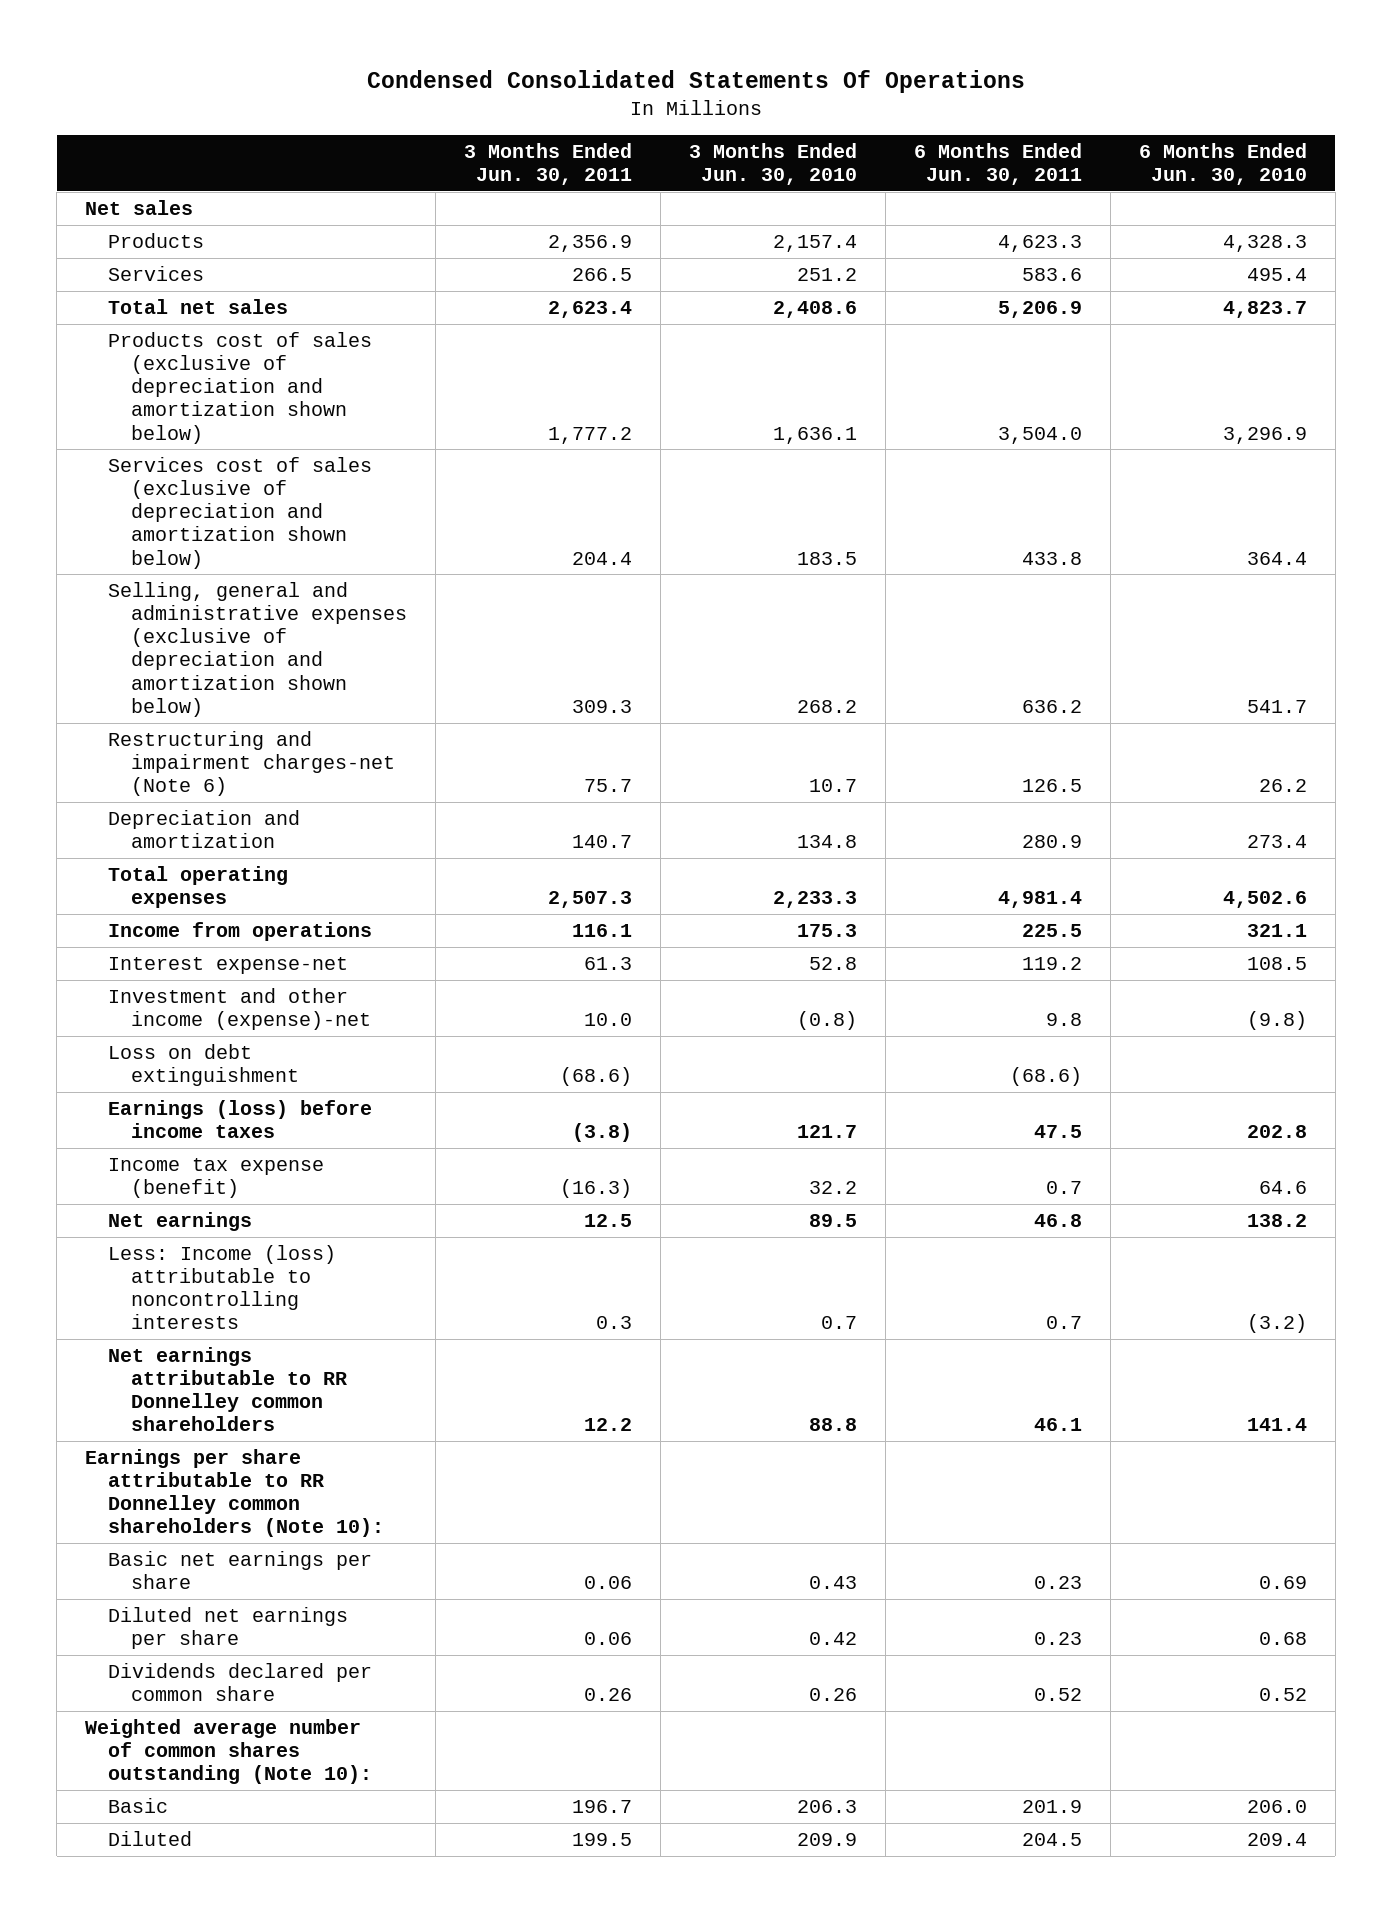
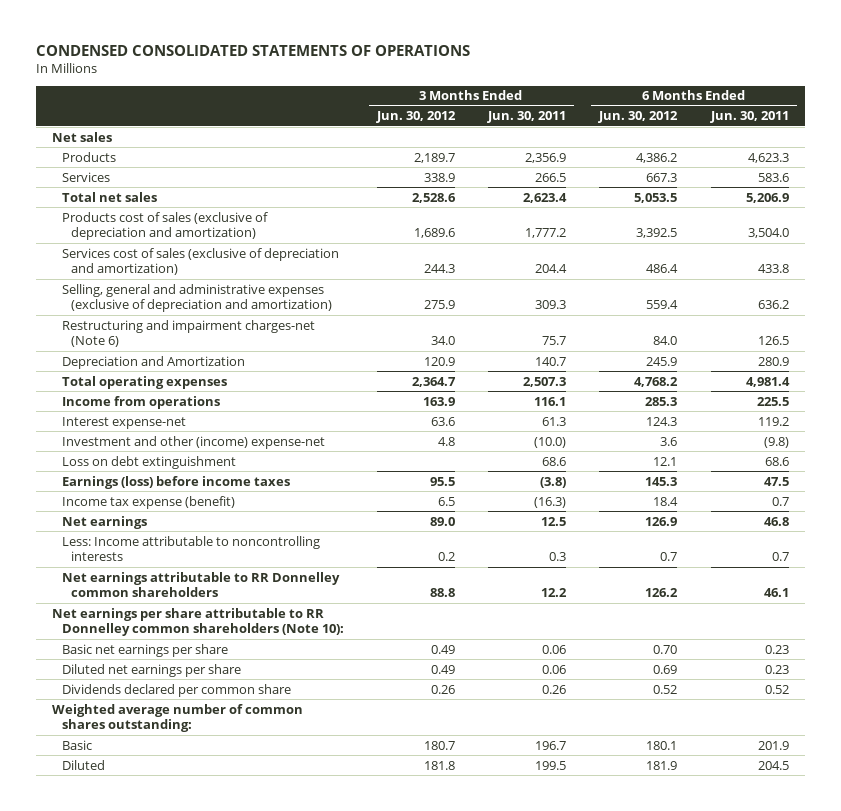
[367,69,1026,93] Condensed Consolidated Statements Of Operations -> [35,44,470,56] CONDENSED CONSOLIDATED STATEMENTS OF OPERATIONS
[688,142,857,185] 3 Months Ended Jun. 30, 2010 -> none
[1138,142,1307,185] 6 Months Ended Jun. 30, 2010 -> none
none -> [375,111,456,124] Jun. 30, 2012
none -> [598,111,679,124] Jun. 30, 2012
[108,331,373,444] Products cost of sales (exclusive of depreciation and amortization shown below) -> [61,211,268,241] Products cost of sales (exclusive of depreciation and amortization)
[108,456,373,569] Services cost of sales (exclusive of depreciation and amortization shown below) -> [61,247,339,276] Services cost of sales (exclusive of depreciation and amortization)
[108,581,408,717] Selling, general and administrative expenses (exclusive of depreciation and amortization shown below) -> [61,283,332,313] Selling, general and administrative expenses (exclusive of depreciation and amortization)
[108,809,301,849] Depreciation and amortization -> [61,355,245,369] Depreciation and Amortization
[108,987,372,1031] Investment and other income (expense)-net -> [61,435,325,449] Investment and other (income) expense-net
[583,1013,632,1027] 10.0 -> [534,436,567,448] (10.0)
[1045,1013,1082,1027] 9.8 -> [763,436,789,448] (9.8)
[559,1067,632,1087] (68.6) -> [542,456,567,466] 68.6
[1009,1067,1082,1087] (68.6) -> [764,456,789,466] 68.6
[108,1244,337,1330] Less: Income (loss) attributable to noncontrolling interests -> [61,535,320,562] Less: Income attributable to noncontrolling interests
[85,1448,385,1538] Earnings per share attributable to RR Donnelley common shareholders (Note 10): -> [52,607,344,637] Net earnings per share attributable to RR Donnelley common shareholders (Note 10):
[85,1718,373,1785] Weighted average number of common shares outstanding (Note 10): -> [52,703,304,733] Weighted average number of common shares outstanding:

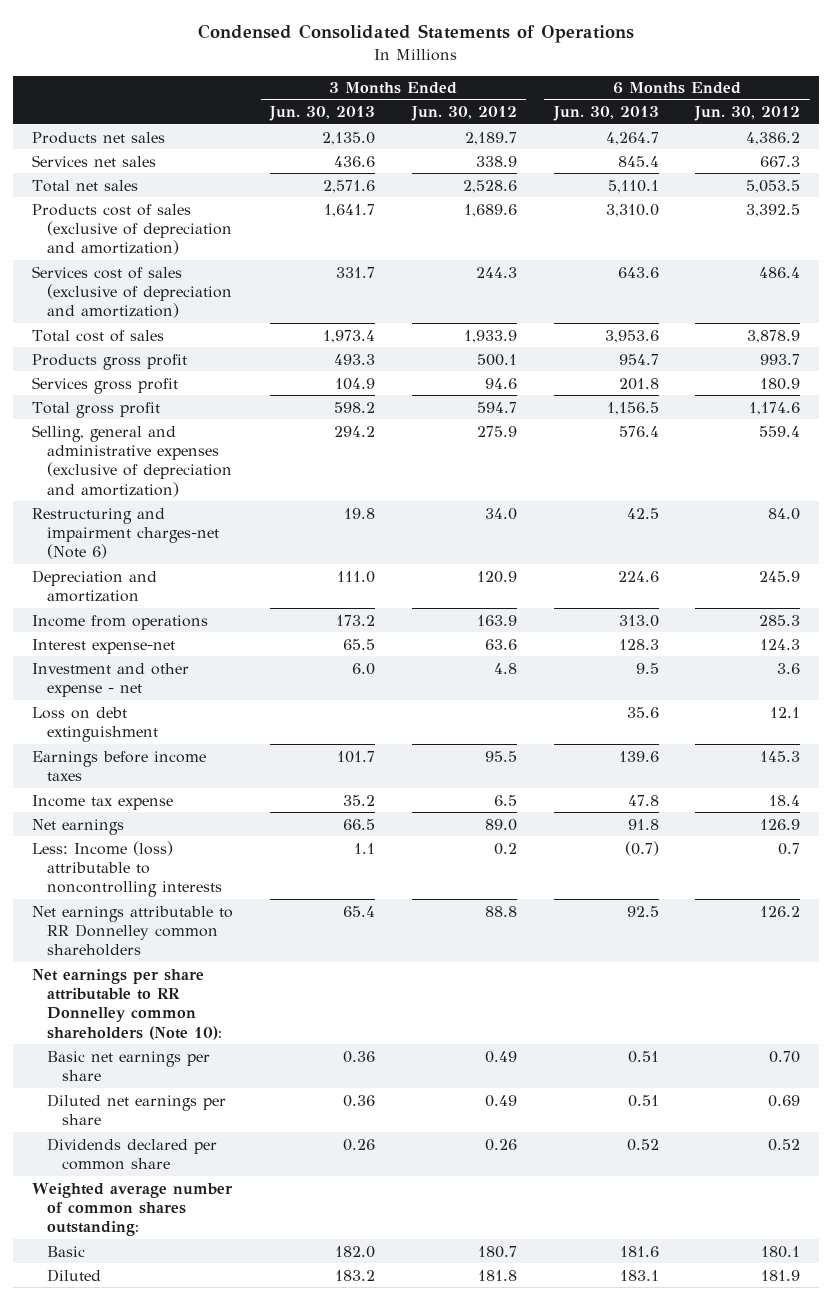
[35,44,470,56] CONDENSED CONSOLIDATED STATEMENTS OF OPERATIONS -> [198,24,635,44] Condensed Consolidated Statements of Operations
[487,111,567,124] Jun. 30, 2011 -> none
[709,111,789,124] Jun. 30, 2011 -> none
none -> [268,106,375,122] Jun. 30, 2013
none -> [552,106,659,122] Jun. 30, 2013
[52,131,113,142] Net sales -> none
[61,151,116,162] Products -> [31,131,165,144] Products net sales
[61,171,110,182] Services -> [31,154,156,167] Services net sales
none -> [31,329,164,342] Total cost of sales
none -> [31,353,187,370] Products gross profit
none -> [31,376,178,394] Services gross profit
none -> [31,401,160,418] Total gross profit
[61,375,227,389] Total operating expenses -> none
[61,355,245,369] Depreciation and Amortization -> [31,569,157,602] Depreciation and amortization
[61,435,325,449] Investment and other (income) expense-net -> [31,662,189,697] Investment and other expense - net
[61,475,290,489] Earnings (loss) before income taxes -> [31,750,206,781] Earnings before income taxes
[61,495,235,509] Income tax expense (benefit) -> [31,794,173,810] Income tax expense
[61,535,320,562] Less: Income attributable to noncontrolling interests -> [31,840,222,898] Less: Income (loss) attributable to noncontrolling interests

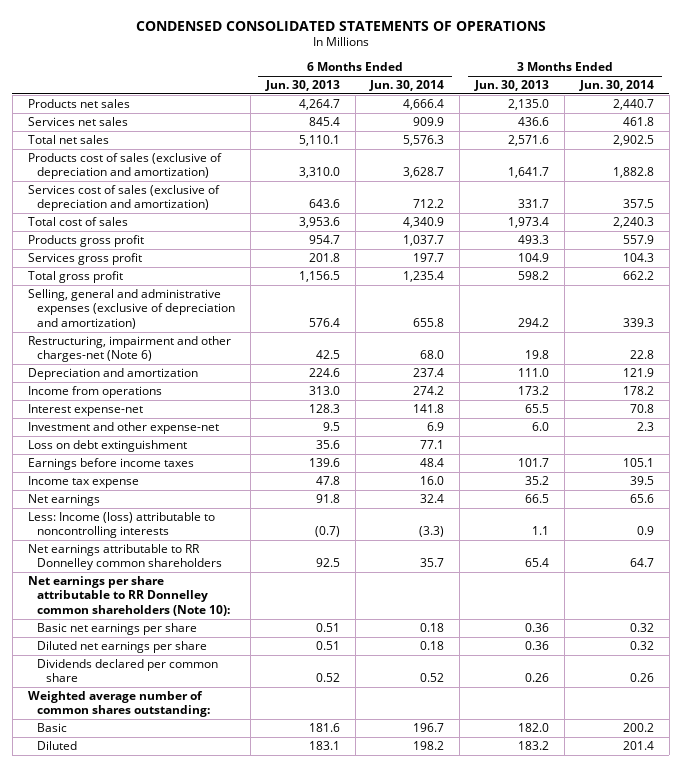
[198,24,635,44] Condensed Consolidated Statements of Operations -> [135,20,546,31] CONDENSED CONSOLIDATED STATEMENTS OF OPERATIONS
[410,106,517,122] Jun. 30, 2012 -> none
[694,106,801,122] Jun. 30, 2012 -> none
none -> [369,80,445,92] Jun. 30, 2014
none -> [578,80,654,92] Jun. 30, 2014
[31,507,219,560] Restructuring and impairment charges-net (Note 6) -> [27,336,231,363] Restructuring, impairment and other charges-net (Note 6)
[31,662,189,697] Investment and other expense - net -> [27,422,219,435] Investment and other expense-net

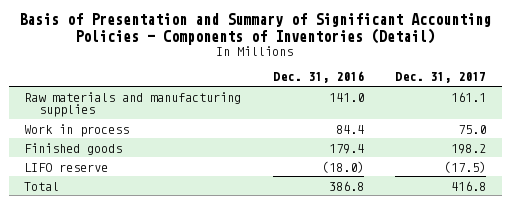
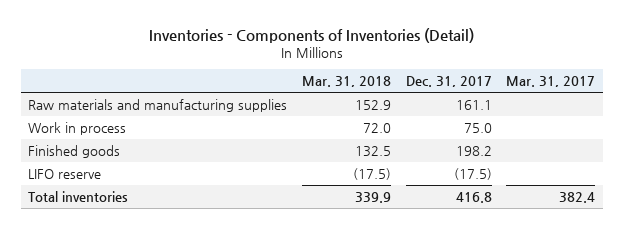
[19,13,492,45] Basis of Presentation and Summary of Significant Accounting Policies - Components of Inventories (Detail) -> [148,28,474,44] Inventories - Components of Inventories (Detail)
[272,71,364,84] Dec. 31, 2016 -> none
none -> [301,76,391,88] Mar. 31, 2018
none -> [506,76,596,88] Mar. 31, 2017
[24,181,60,191] Total -> [28,190,129,202] Total inventories

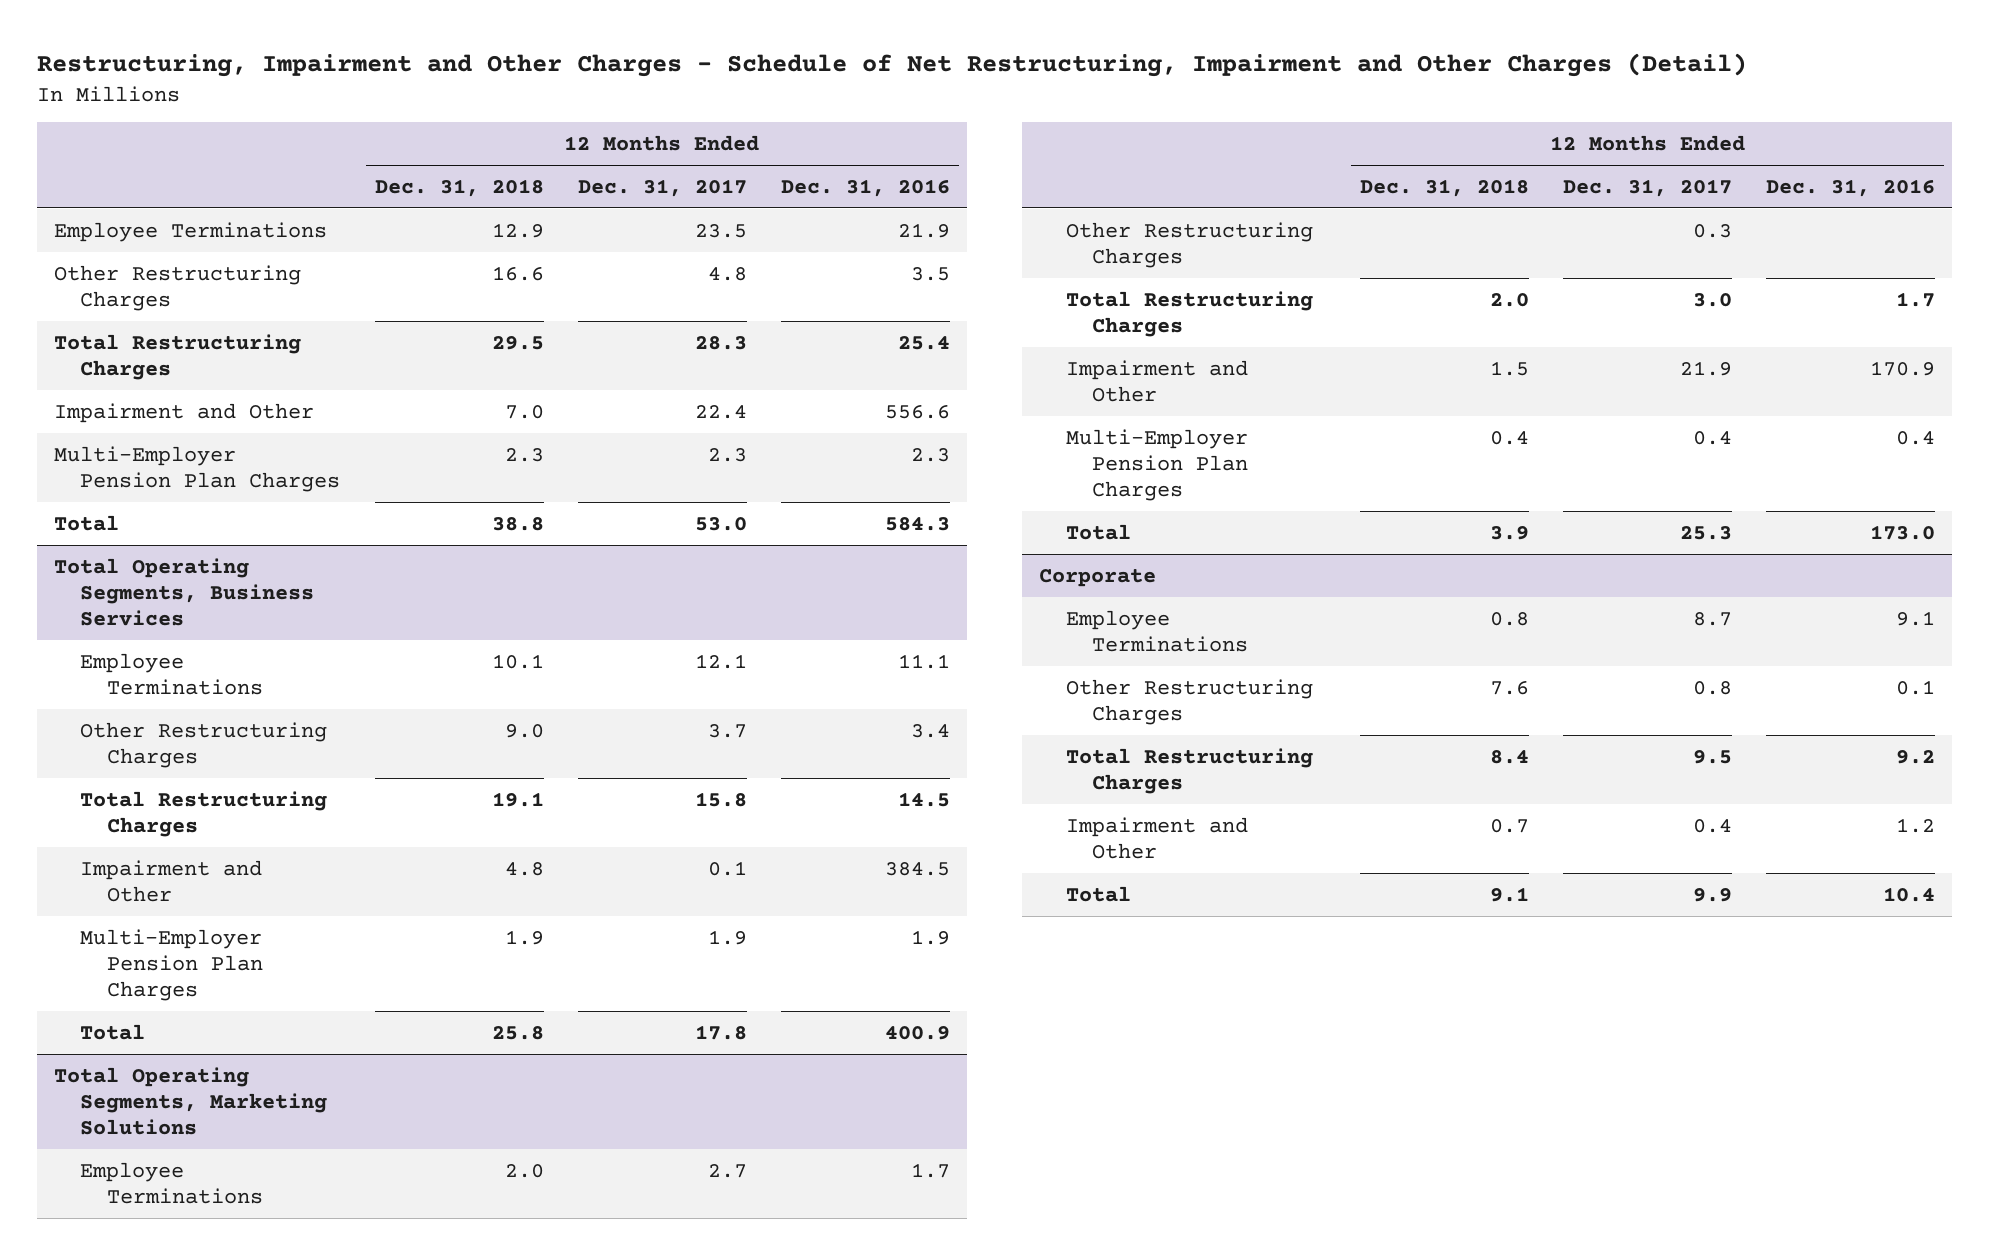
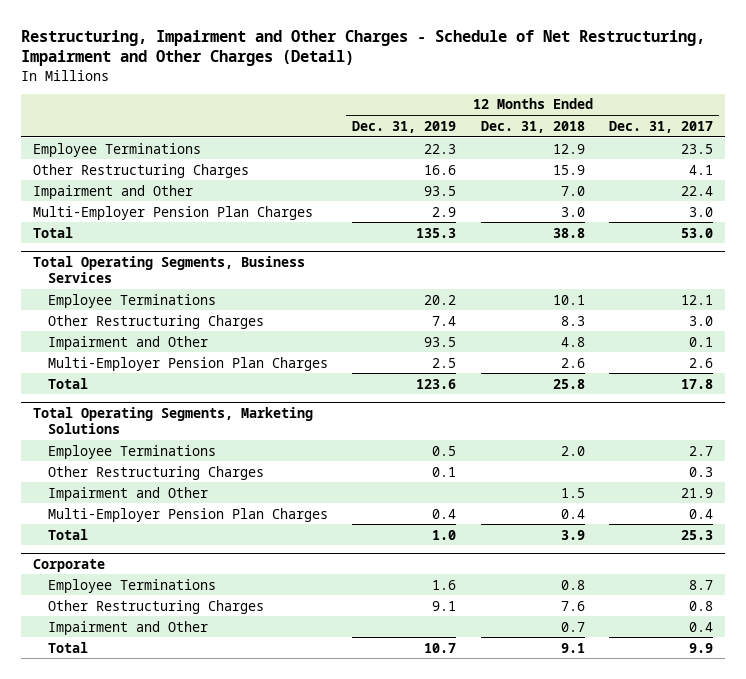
[781,178,951,197] Dec. 31, 2016 -> none
none -> [352,120,457,133] Dec. 31, 2019
[53,333,301,381] Total Restructuring Charges -> none
[491,265,544,281] 16.6 -> [552,164,585,175] 15.9
[707,266,747,281] 4.8 -> [689,164,714,175] 4.1
[504,447,544,462] 2.3 -> [560,206,585,217] 3.0
[707,447,747,462] 2.3 -> [689,206,714,217] 3.0
[80,790,328,838] Total Restructuring Charges -> none
[504,723,544,738] 9.0 -> [560,315,585,326] 8.3
[707,723,747,738] 3.7 -> [689,315,714,326] 3.0
[504,929,544,945] 1.9 -> [560,357,585,368] 2.6
[707,929,747,945] 1.9 -> [689,357,714,368] 2.6
[1065,290,1313,338] Total Restructuring Charges -> none
[1065,747,1313,795] Total Restructuring Charges -> none

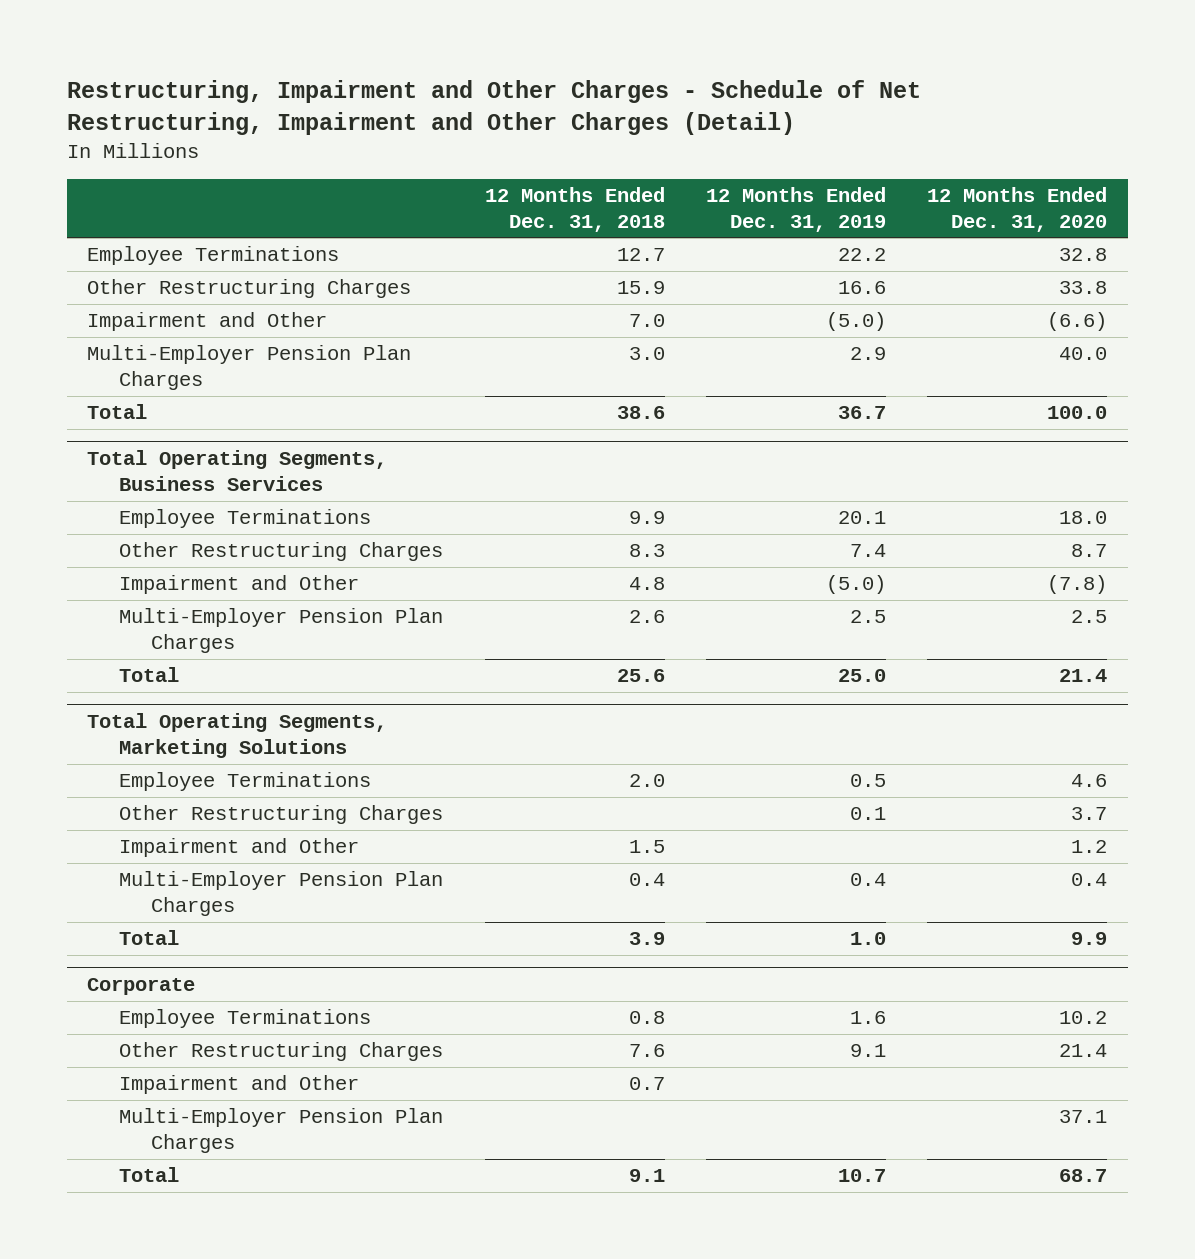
[609,120,714,133] Dec. 31, 2017 -> none
none -> [927,186,1108,232] 12 Months Ended Dec. 31, 2020
[424,143,457,154] 22.3 -> [838,248,887,262] 22.2
[552,143,585,154] 12.9 -> [616,248,665,262] 12.7
[424,185,457,196] 93.5 -> [826,312,887,332] (5.0)
[416,227,457,238] 135.3 -> [838,406,887,420] 36.7
[552,227,585,238] 38.8 -> [616,406,665,420] 38.6
[424,294,457,305] 20.2 -> [838,511,887,525] 20.1
[552,294,585,305] 10.1 -> [628,511,665,525] 9.9
[424,336,457,347] 93.5 -> [826,575,887,595] (5.0)
[416,378,457,389] 123.6 -> [838,669,887,683] 25.0
[552,378,585,389] 25.8 -> [616,669,665,683] 25.6
none -> [119,1108,444,1154] Multi-Employer Pension Plan Charges

